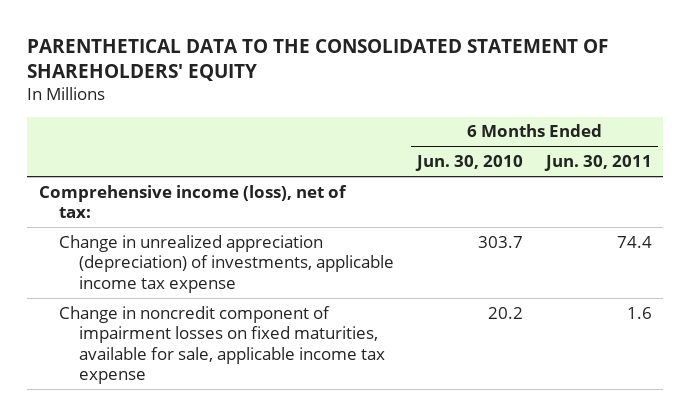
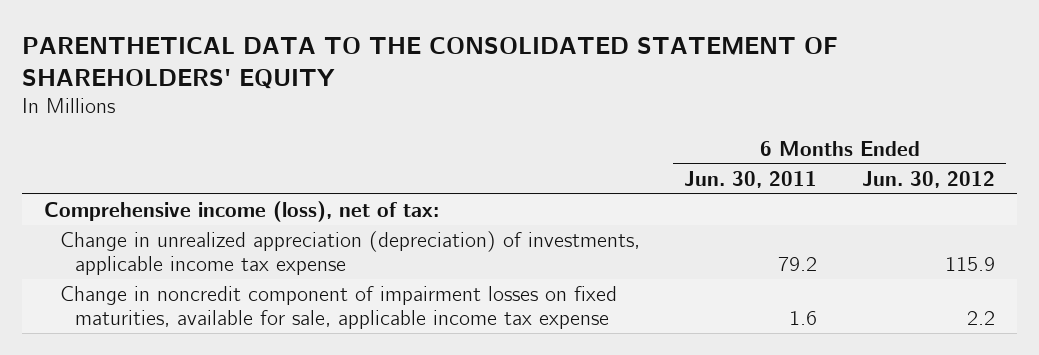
[415,155,524,172] Jun. 30, 2010 -> none
none -> [861,170,995,188] Jun. 30, 2012
[616,235,652,248] 74.4 -> [778,257,818,272] 79.2

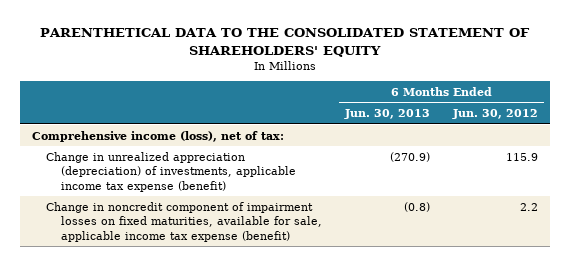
[684,170,818,188] Jun. 30, 2011 -> none
none -> [343,109,430,120] Jun. 30, 2013
[59,230,640,276] Change in unrealized appreciation (depreciation) of investments, applicable income tax expense -> [46,151,296,192] Change in unrealized appreciation (depreciation) of investments, applicable income tax expense (benefit)
[59,285,617,330] Change in noncredit component of impairment losses on fixed maturities, available for sale, applicable income tax expense -> [46,201,322,242] Change in noncredit component of impairment losses on fixed maturities, available for sale, applicable income tax expense (benefit)

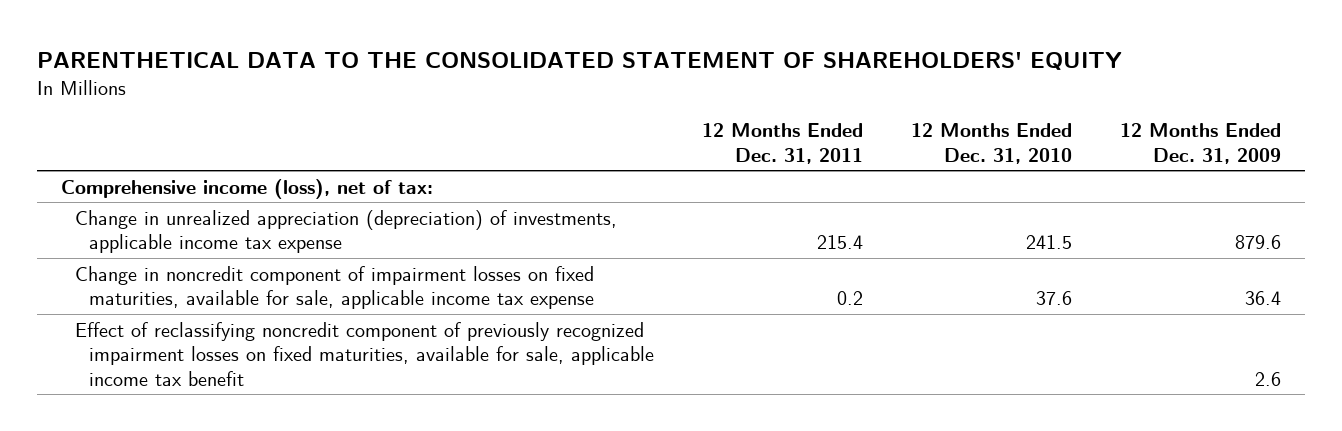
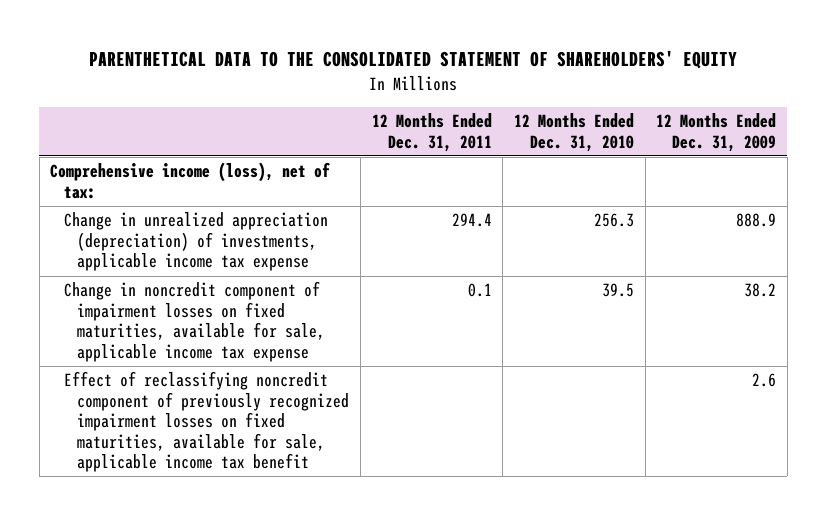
[817,235,864,250] 215.4 -> [451,213,492,228] 294.4
[1026,235,1073,250] 241.5 -> [593,213,634,228] 256.3
[1234,235,1281,250] 879.6 -> [736,213,777,228] 888.9
[837,291,864,306] 0.2 -> [467,283,492,298] 0.1
[1036,291,1073,306] 37.6 -> [601,283,634,298] 39.5
[1244,291,1281,306] 36.4 -> [744,283,777,298] 38.2

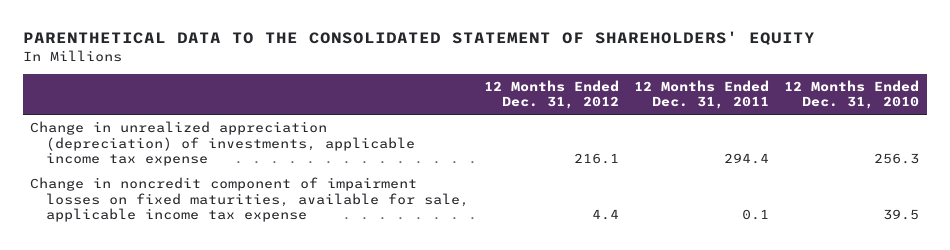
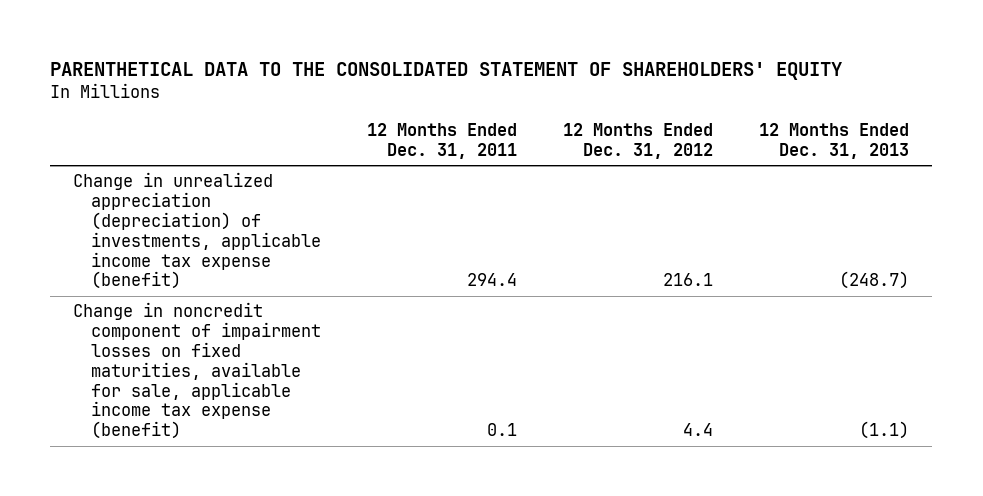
[784,79,920,110] 12 Months Ended Dec. 31, 2010 -> none
none -> [759,123,910,159] 12 Months Ended Dec. 31, 2013
[30,121,416,167] Change in unrealized appreciation (depreciation) of investments, applicable income tax expense -> [73,172,321,290] Change in unrealized appreciation (depreciation) of investments, applicable income tax expense (benefit)
[30,177,470,223] Change in noncredit component of impairment losses on fixed maturities, available for sale, applicable income tax expense -> [73,302,321,440] Change in noncredit component of impairment losses on fixed maturities, available for sale, applicable income tax expense (benefit)

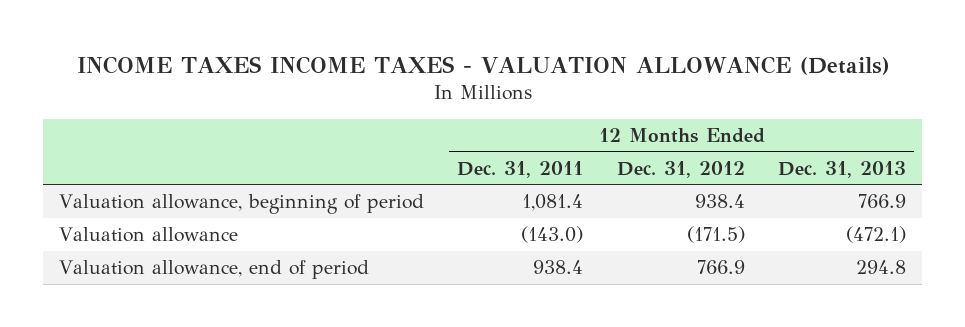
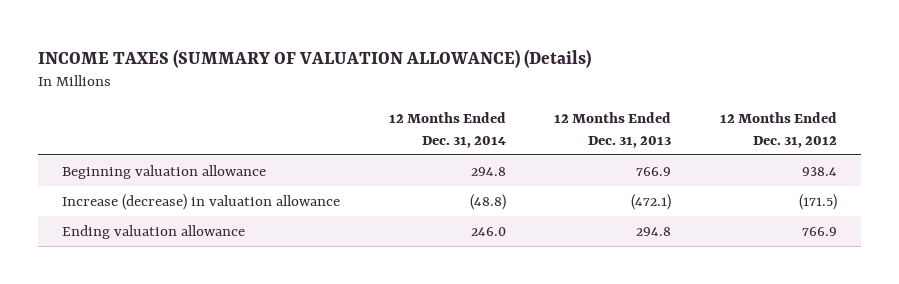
[76,56,890,76] INCOME TAXES INCOME TAXES - VALUATION ALLOWANCE (Details) -> [37,48,591,68] INCOME TAXES (SUMMARY OF VALUATION ALLOWANCE) (Details)
[457,160,584,178] Dec. 31, 2011 -> none
none -> [388,112,506,148] 12 Months Ended Dec. 31, 2014
[59,194,425,215] Valuation allowance, beginning of period -> [61,164,266,179] Beginning valuation allowance
[59,227,239,243] Valuation allowance -> [61,193,340,210] Increase (decrease) in valuation allowance
[59,260,370,280] Valuation allowance, end of period -> [61,224,245,239] Ending valuation allowance

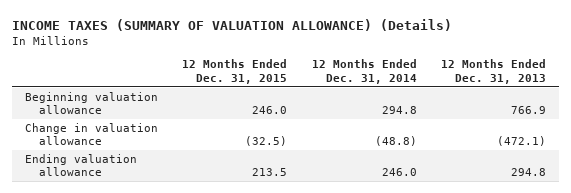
[720,112,838,148] 12 Months Ended Dec. 31, 2012 -> none
none -> [182,59,288,85] 12 Months Ended Dec. 31, 2015
[61,193,340,210] Increase (decrease) in valuation allowance -> [24,122,158,146] Change in valuation allowance

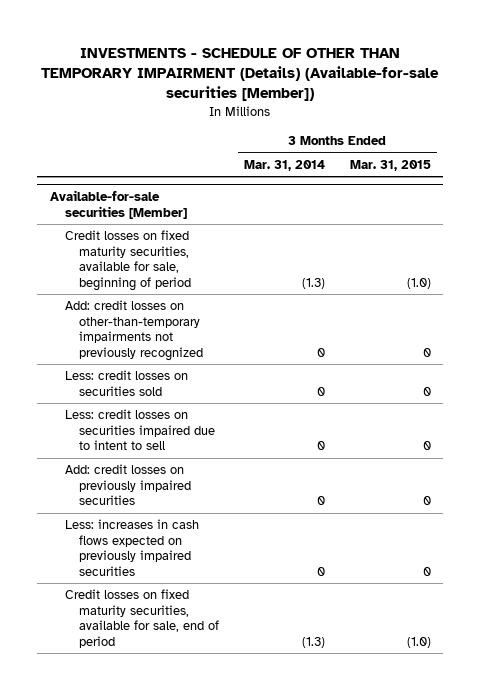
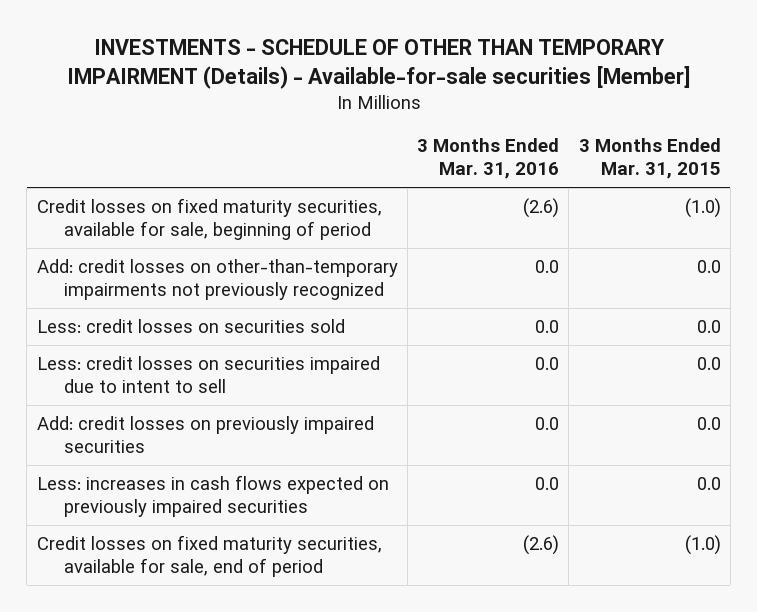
[41,47,440,102] INVESTMENTS - SCHEDULE OF OTHER THAN TEMPORARY IMPAIRMENT (Details) (Available-for-sale securities [Member]) -> [66,39,691,90] INVESTMENTS - SCHEDULE OF OTHER THAN TEMPORARY IMPAIRMENT (Details) - Available-for-sale securities [Member]
[244,159,326,171] Mar. 31, 2014 -> none
none -> [417,138,560,180] 3 Months Ended Mar. 31, 2016
[49,189,187,219] Available-for-sale securities [Member] -> none
[422,347,431,357] 0 -> [696,259,721,273] 0.0
[422,386,431,396] 0 -> [696,319,721,333] 0.0
[422,441,431,451] 0 -> [696,356,721,370] 0.0
[422,496,431,506] 0 -> [696,416,721,430] 0.0
[422,566,431,576] 0 -> [696,476,721,490] 0.0

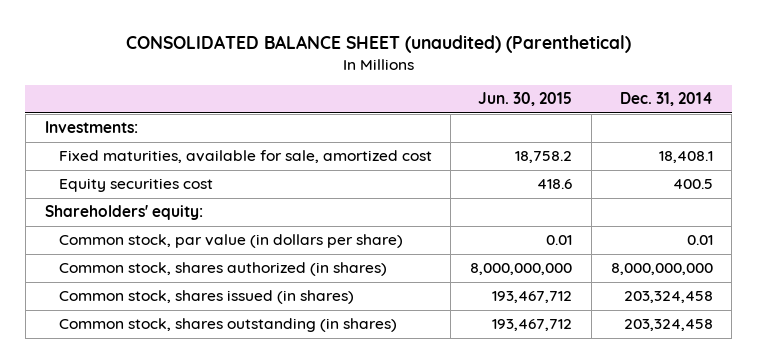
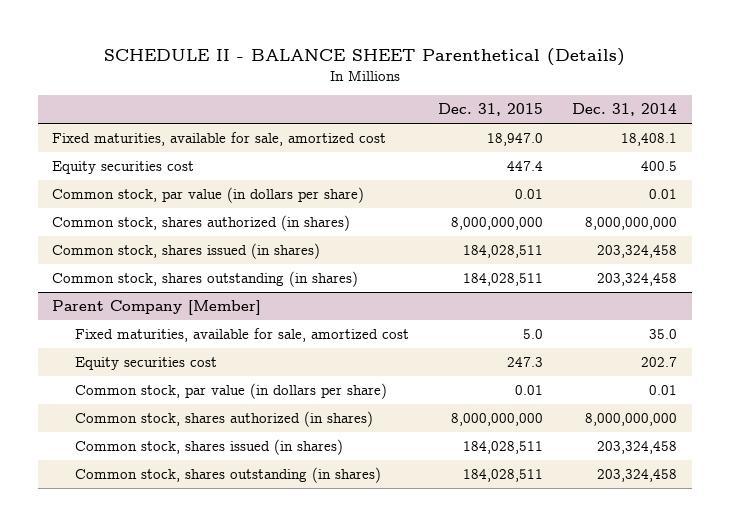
[125,35,631,54] CONSOLIDATED BALANCE SHEET (unaudited) (Parenthetical) -> [103,47,625,66] SCHEDULE II - BALANCE SHEET Parenthetical (Details)
[478,92,573,107] Jun. 30, 2015 -> none
none -> [438,103,544,117] Dec. 31, 2015
[44,121,138,134] Investments: -> none
[44,205,203,221] Shareholders' equity: -> none
none -> [52,299,262,315] Parent Company [Member]
none -> [74,327,409,342] Fixed maturities, available for sale, amortized cost
none -> [74,356,217,370] Equity securities cost
none -> [74,382,387,399] Common stock, par value (in dollars per share)
none -> [74,410,373,427] Common stock, shares authorized (in shares)
none -> [74,438,343,455] Common stock, shares issued (in shares)
none -> [74,466,381,483] Common stock, shares outstanding (in shares)

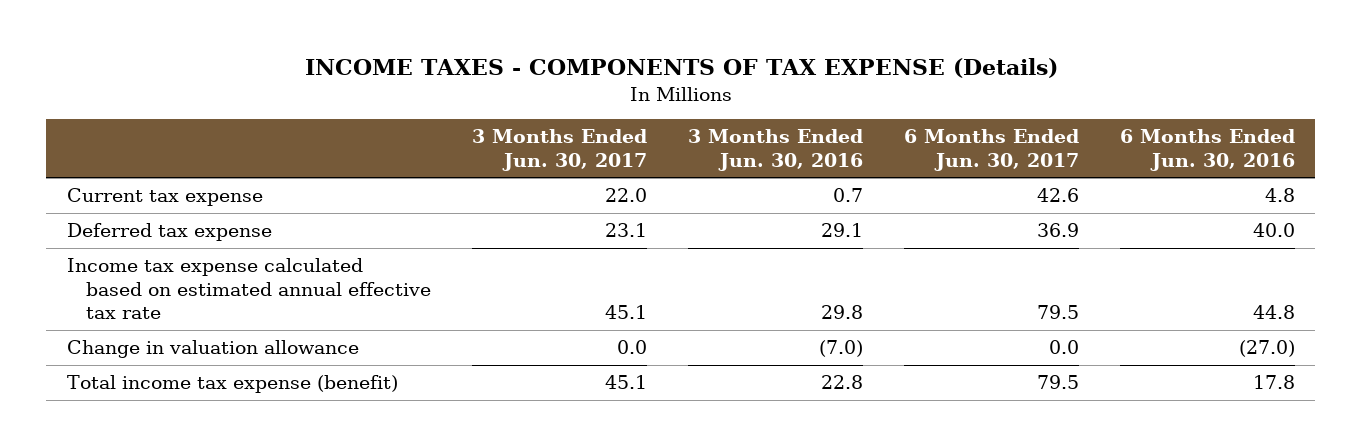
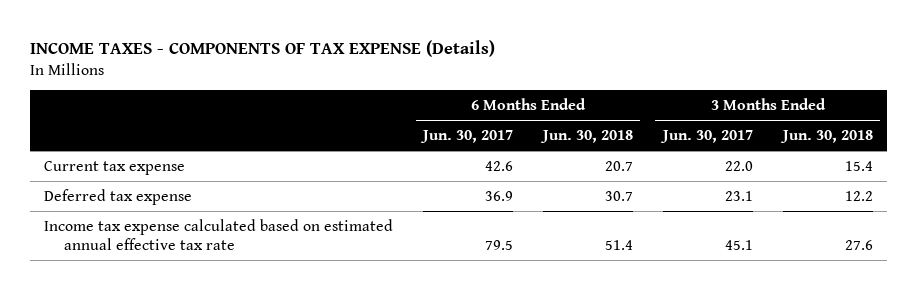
[687,129,863,172] 3 Months Ended Jun. 30, 2016 -> none
[1119,129,1295,172] 6 Months Ended Jun. 30, 2016 -> none
none -> [540,130,634,144] Jun. 30, 2018
none -> [779,130,873,144] Jun. 30, 2018
[66,340,359,359] Change in valuation allowance -> none
[66,375,398,394] Total income tax expense (benefit) -> none

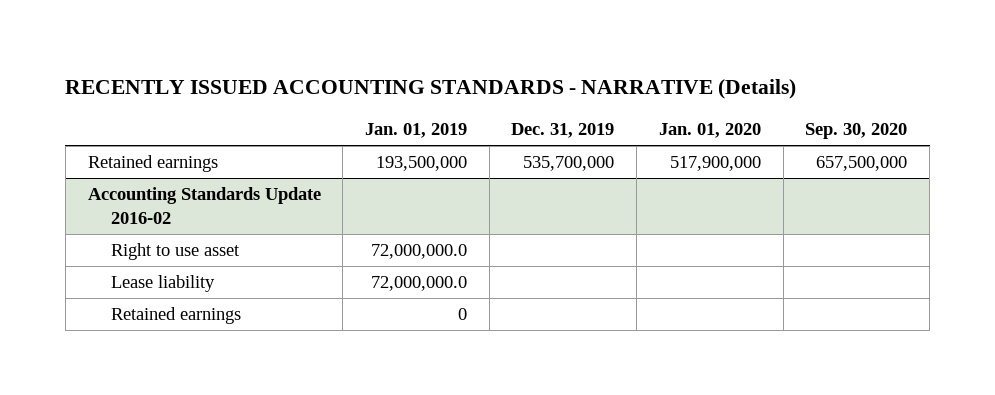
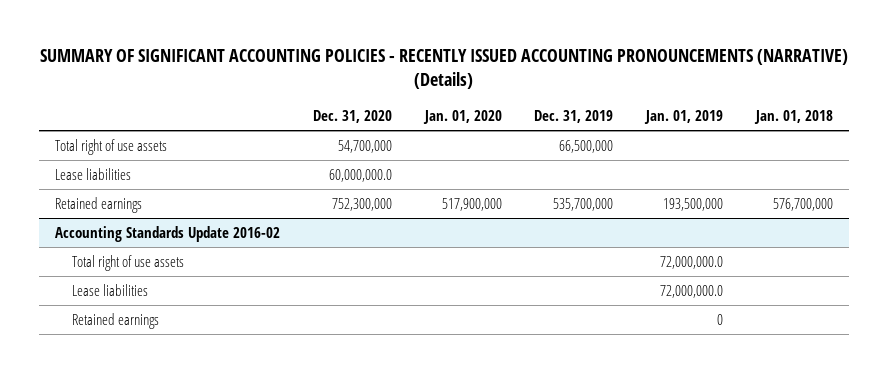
[65,79,797,100] RECENTLY ISSUED ACCOUNTING STANDARDS - NARRATIVE (Details) -> [40,49,849,89] SUMMARY OF SIGNIFICANT ACCOUNTING POLICIES - RECENTLY ISSUED ACCOUNTING PRONOUNCEMENTS (NARRATIVE) (Details)
[805,123,908,140] Sep. 30, 2020 -> none
none -> [313,110,393,124] Dec. 31, 2020
none -> [753,110,833,125] Jan. 01, 2018
none -> [55,138,168,155] Total right of use assets
none -> [55,167,132,180] Lease liabilities
[111,243,241,261] Right to use asset -> [71,254,184,271] Total right of use assets
[111,275,216,293] Lease liability -> [71,283,148,296] Lease liabilities

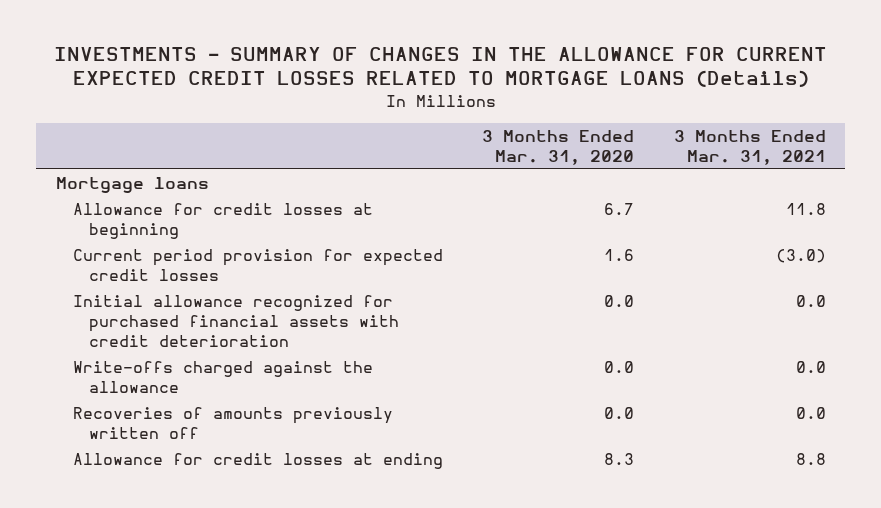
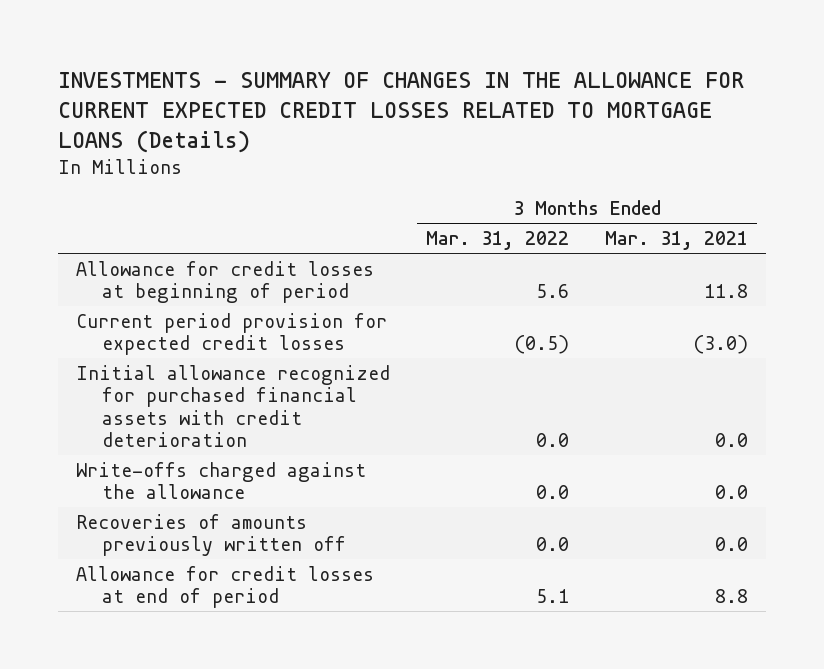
[482,129,635,165] 3 Months Ended Mar. 31, 2020 -> none
none -> [426,231,570,251] Mar. 31, 2022
[55,176,209,193] Mortgage loans -> none
[72,202,373,239] Allowance for credit losses at beginning -> [76,260,375,304] Allowance for credit losses at beginning of period
[72,452,443,469] Allowance for credit losses at ending -> [76,565,375,609] Allowance for credit losses at end of period

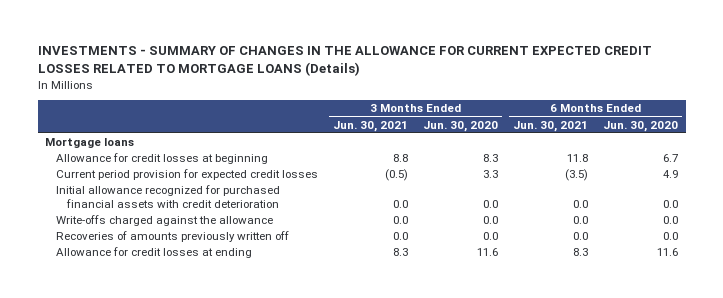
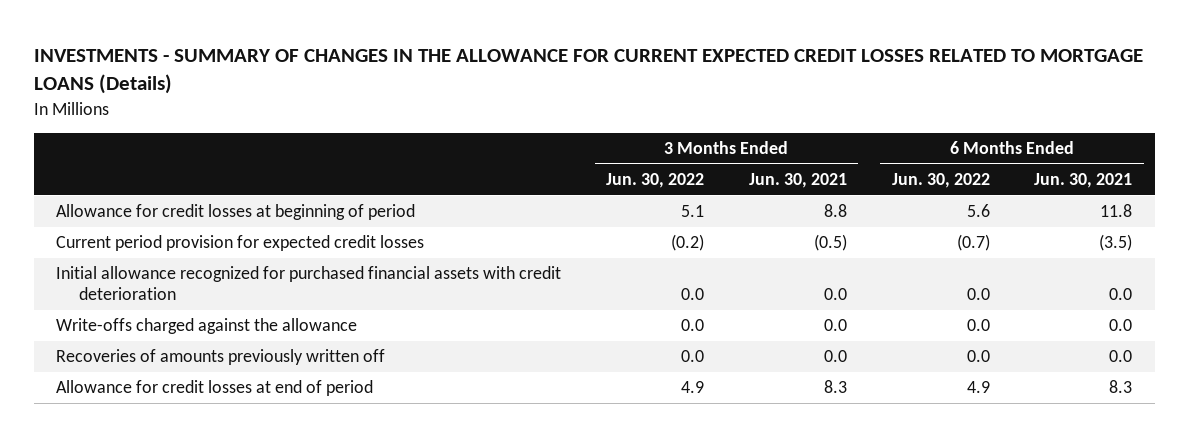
[423,120,499,132] Jun. 30, 2020 -> none
[603,120,679,132] Jun. 30, 2020 -> none
none -> [605,173,704,189] Jun. 30, 2022
none -> [891,173,990,189] Jun. 30, 2022
[45,138,135,149] Mortgage loans -> none
[55,153,268,165] Allowance for credit losses at beginning -> [56,204,416,221] Allowance for credit losses at beginning of period
[55,247,252,259] Allowance for credit losses at ending -> [56,380,374,397] Allowance for credit losses at end of period

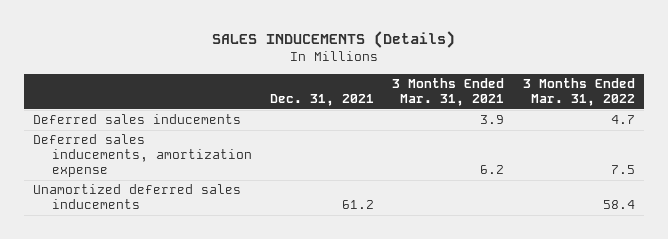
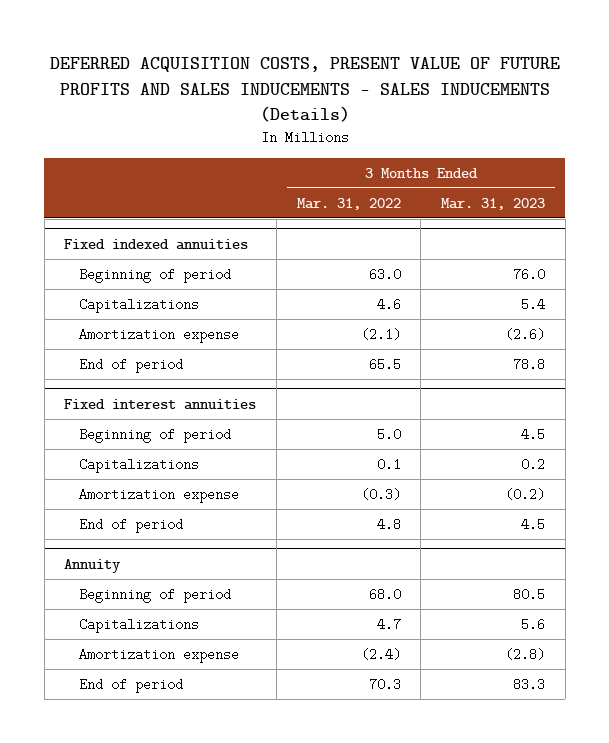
[211,30,455,48] SALES INDUCEMENTS (Details) -> [49,57,560,122] DEFERRED ACQUISITION COSTS, PRESENT VALUE OF FUTURE PROFITS AND SALES INDUCEMENTS - SALES INDUCEMENTS (Details)
[270,94,375,107] Dec. 31, 2021 -> none
[392,78,505,107] 3 Months Ended Mar. 31, 2021 -> none
none -> [440,197,545,210] Mar. 31, 2023
[33,114,242,125] Deferred sales inducements -> none
[33,184,242,210] Unamortized deferred sales inducements -> none
none -> [64,238,249,250] Fixed indexed annuities
none -> [78,267,231,283] Beginning of period
none -> [78,297,199,313] Capitalizations
[33,134,252,178] Deferred sales inducements, amortization expense -> [78,327,239,343] Amortization expense
[610,165,635,175] 7.5 -> [360,327,401,341] (2.1)
none -> [78,357,183,373] End of period
none -> [64,398,257,410] Fixed interest annuities
none -> [78,427,231,443] Beginning of period
none -> [78,457,199,473] Capitalizations
none -> [78,487,239,503] Amortization expense
none -> [78,517,183,533] End of period
none -> [64,558,122,573] Annuity
none -> [78,587,231,603] Beginning of period
none -> [78,617,199,633] Capitalizations
none -> [78,647,239,663] Amortization expense
none -> [78,677,183,693] End of period

